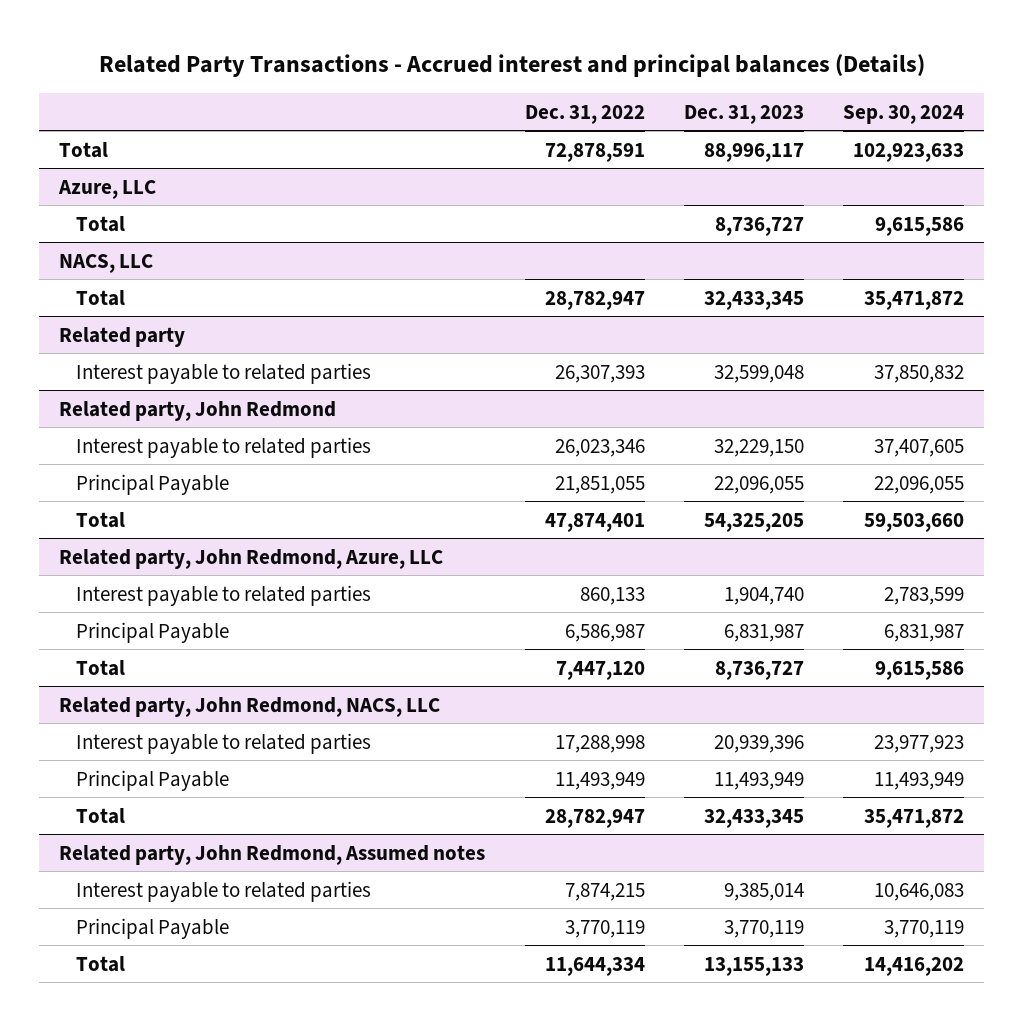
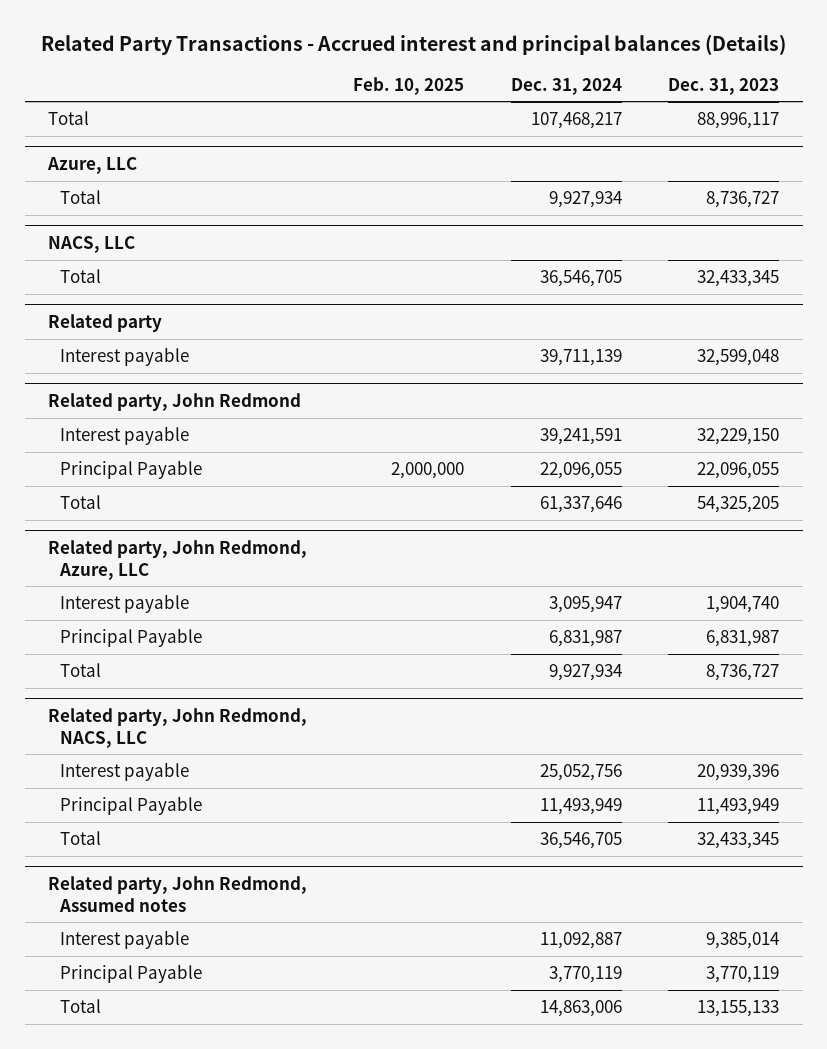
[524,104,645,124] Dec. 31, 2022 -> none
[843,104,965,124] Sep. 30, 2024 -> none
none -> [353,76,465,95] Feb. 10, 2025
none -> [510,77,622,95] Dec. 31, 2024
[75,362,371,384] Interest payable to related parties -> [59,347,189,367] Interest payable
[75,436,371,458] Interest payable to related parties -> [59,426,189,446] Interest payable
[75,584,371,606] Interest payable to related parties -> [59,594,189,614] Interest payable
[75,732,371,754] Interest payable to related parties -> [59,762,189,782] Interest payable
[75,880,371,902] Interest payable to related parties -> [59,930,189,950] Interest payable

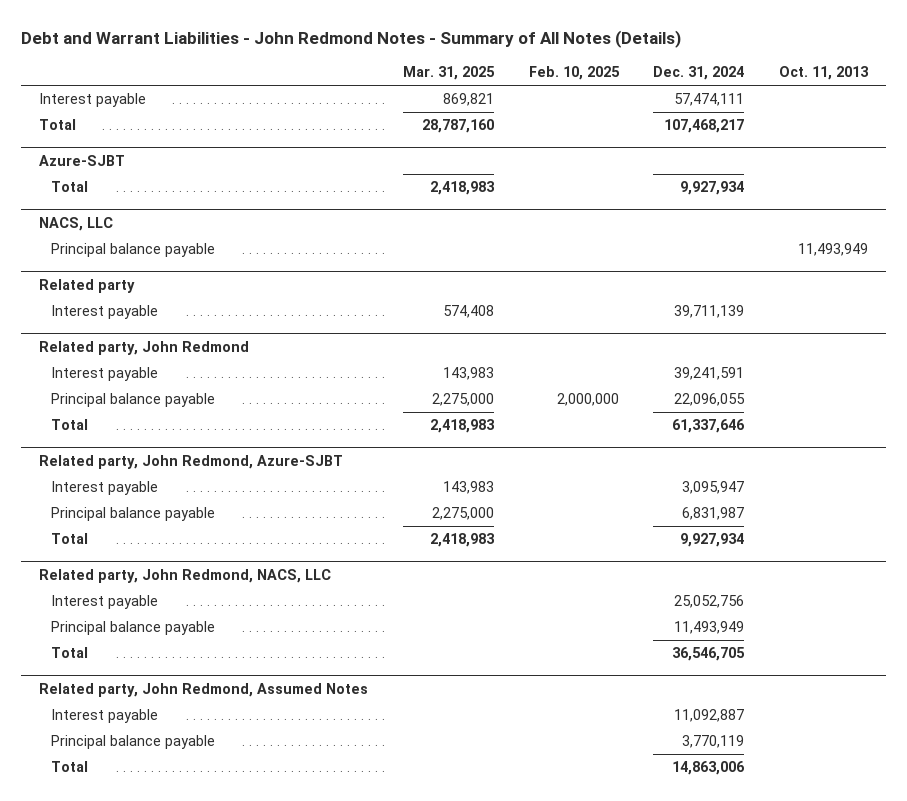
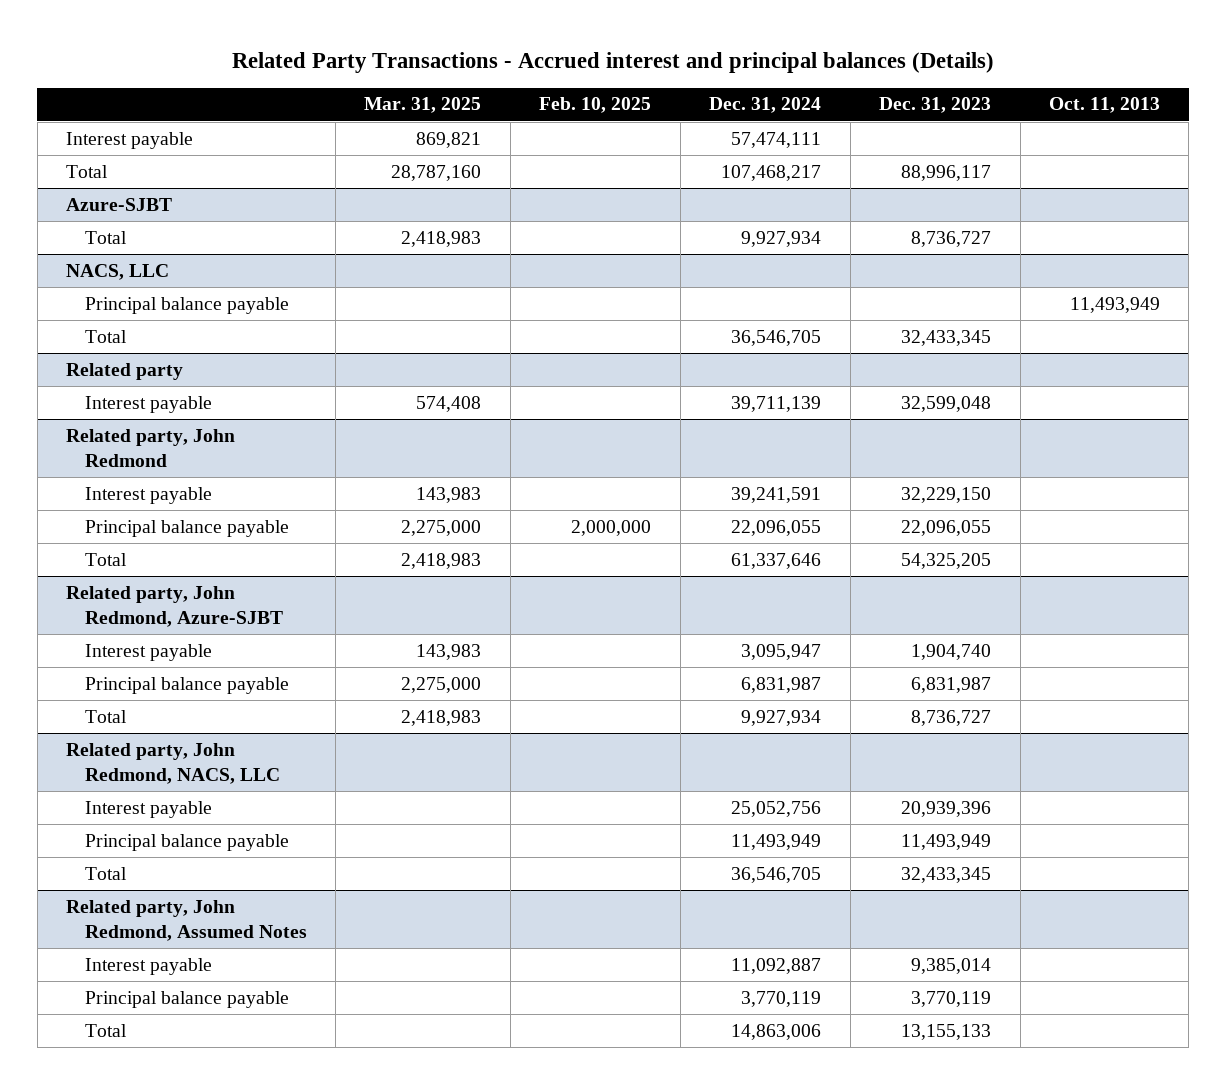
[21,30,682,49] Debt and Warrant Liabilities - John Redmond Notes - Summary of All Notes (Details) -> [232,51,995,73] Related Party Transactions - Accrued interest and principal balances (Details)
none -> [879,97,992,114] Dec. 31, 2023
none -> [84,329,127,343] Total

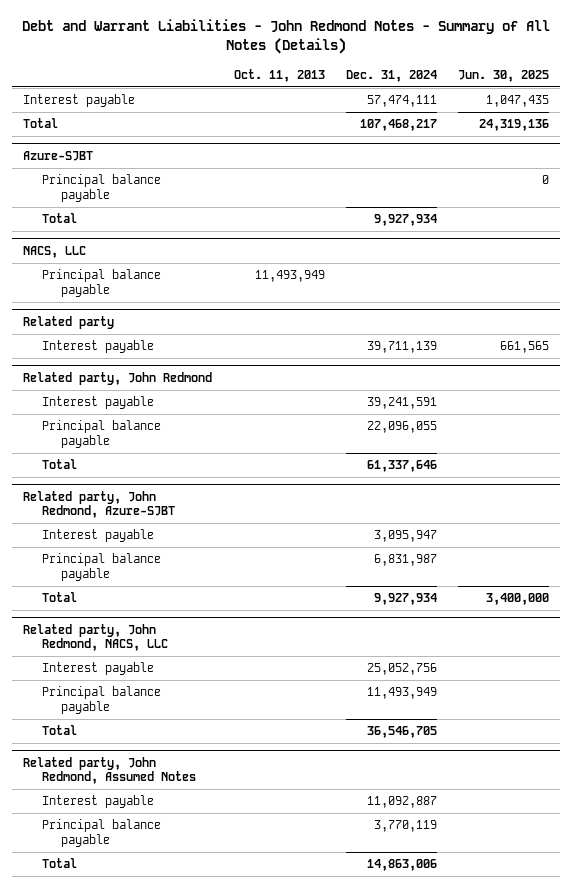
[232,51,995,73] Related Party Transactions - Accrued interest and principal balances (Details) -> [22,19,551,55] Debt and Warrant Liabilities - John Redmond Notes - Summary of All Notes (Details)
[364,97,482,114] Mar. 31, 2025 -> none
[539,97,652,114] Feb. 10, 2025 -> none
[879,97,992,114] Dec. 31, 2023 -> none
none -> [458,69,550,82] Jun. 30, 2025
none -> [41,174,161,203] Principal balance payable
[84,329,127,343] Total -> none

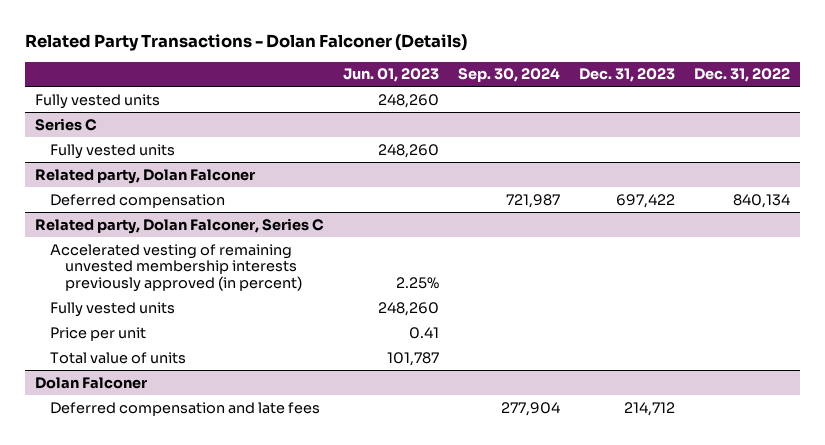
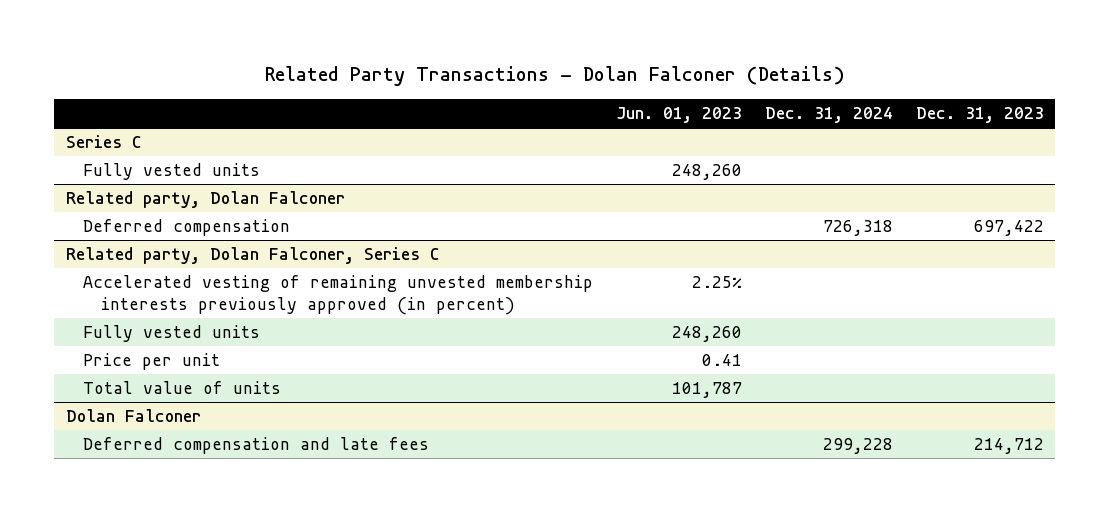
[457,68,560,83] Sep. 30, 2024 -> none
[694,68,791,83] Dec. 31, 2022 -> none
none -> [764,107,893,124] Dec. 31, 2024
[34,93,160,109] Fully vested units -> none

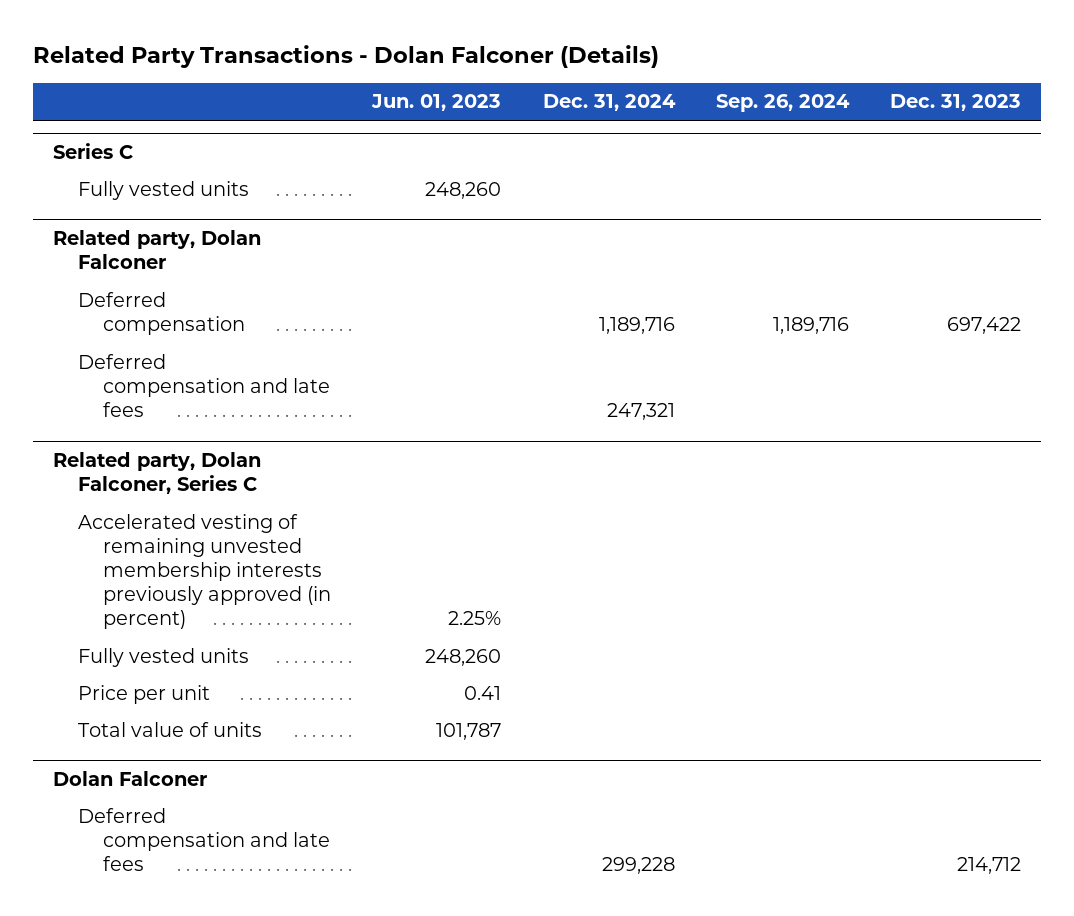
none -> [715,94,850,113] Sep. 26, 2024
[822,220,893,237] 726,318 -> [598,316,675,334] 1,189,716
none -> [78,353,331,417] Deferred compensation and late fees

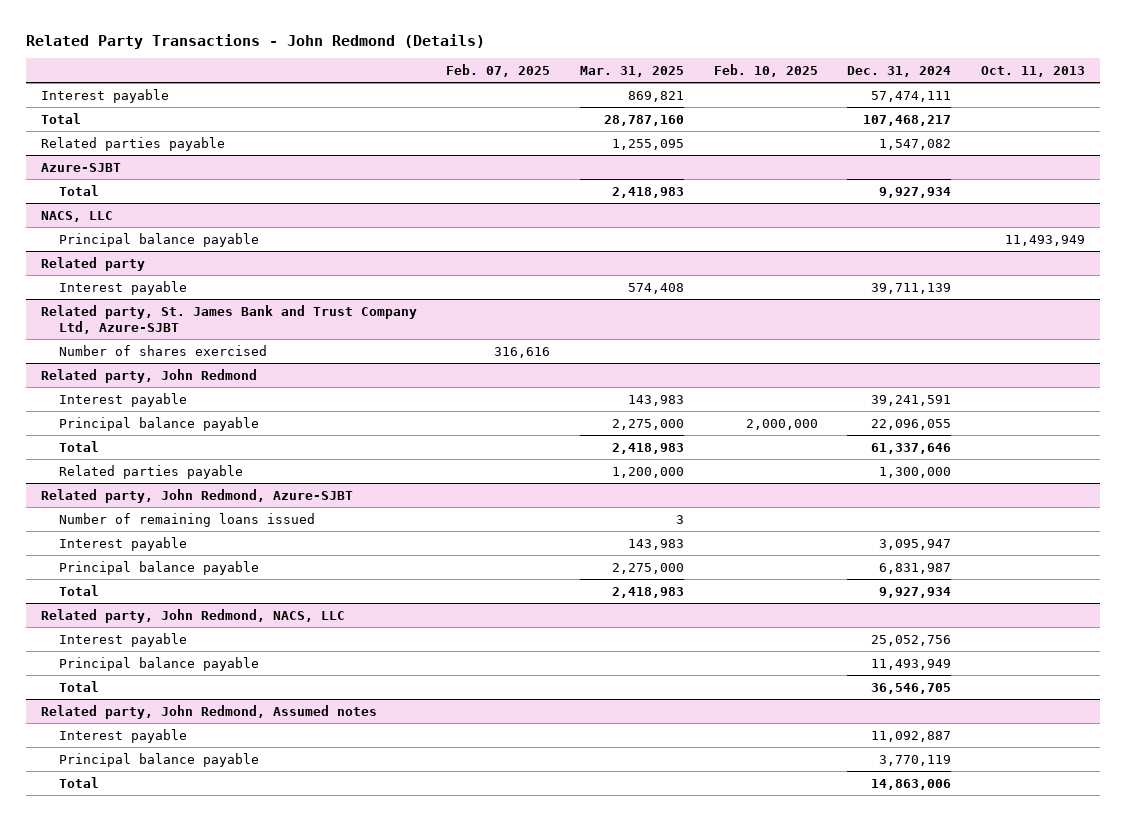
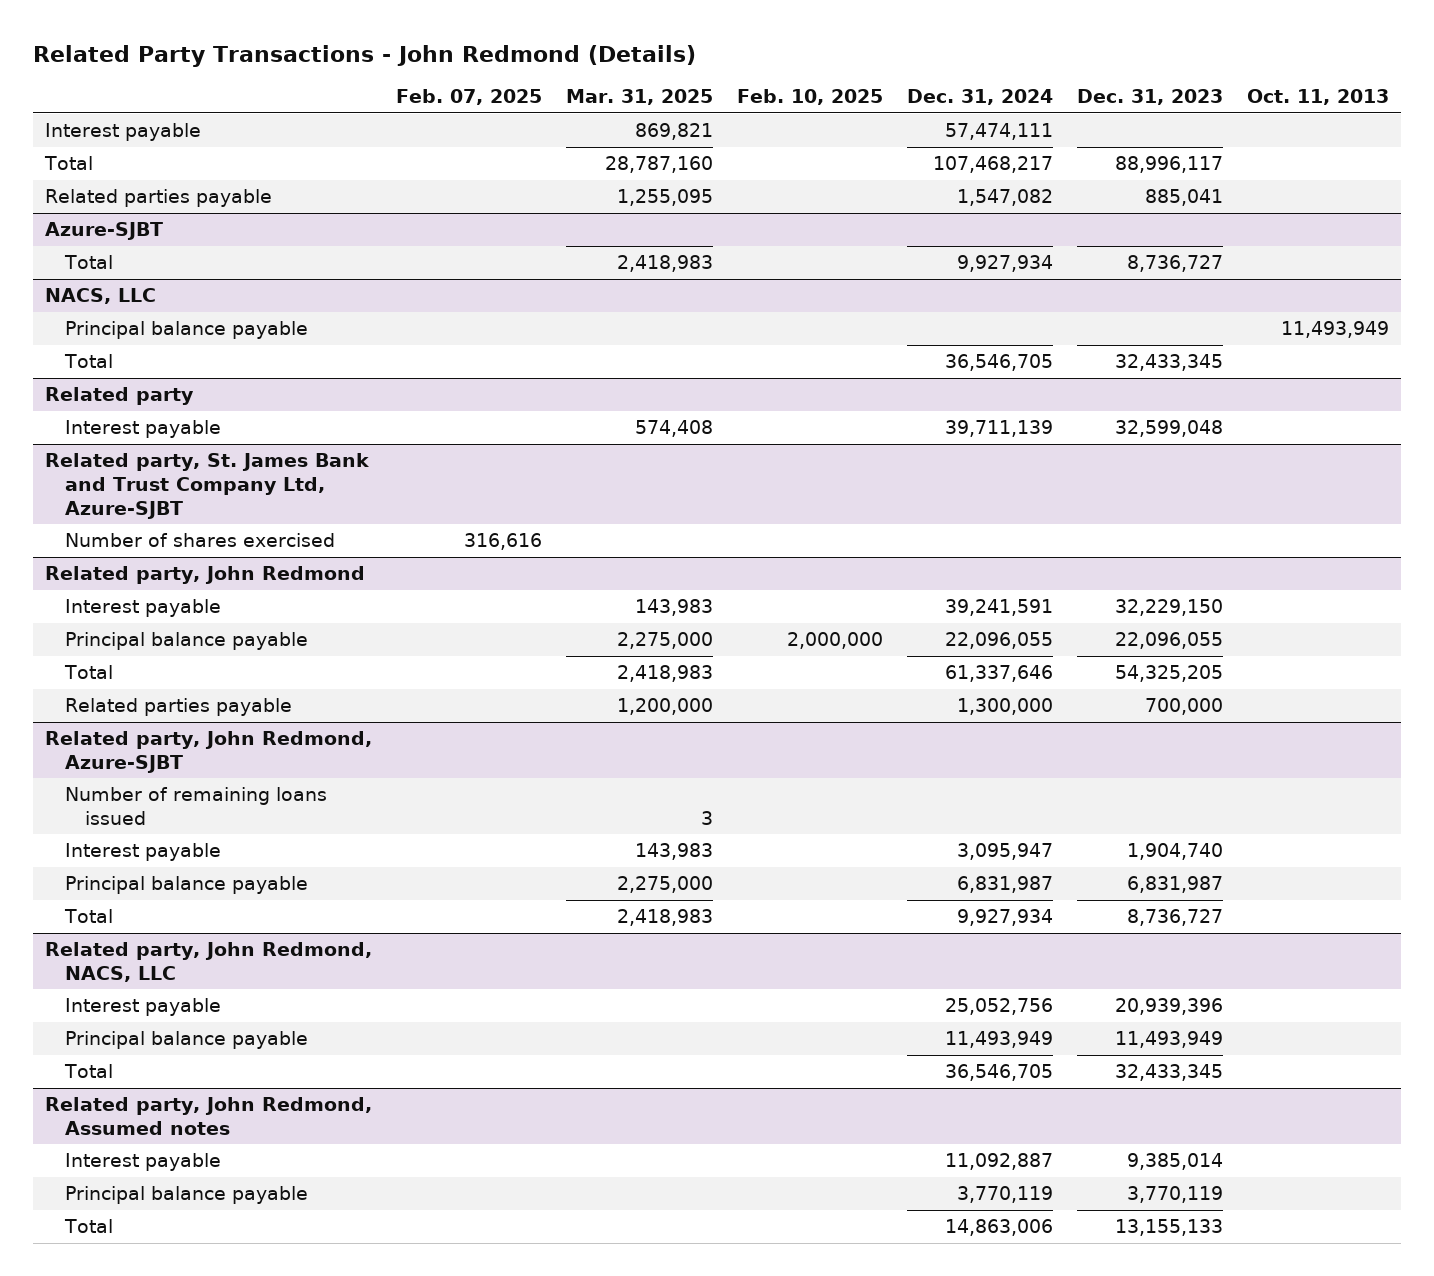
none -> [1077,89,1224,106] Dec. 31, 2023
none -> [63,354,113,369] Total

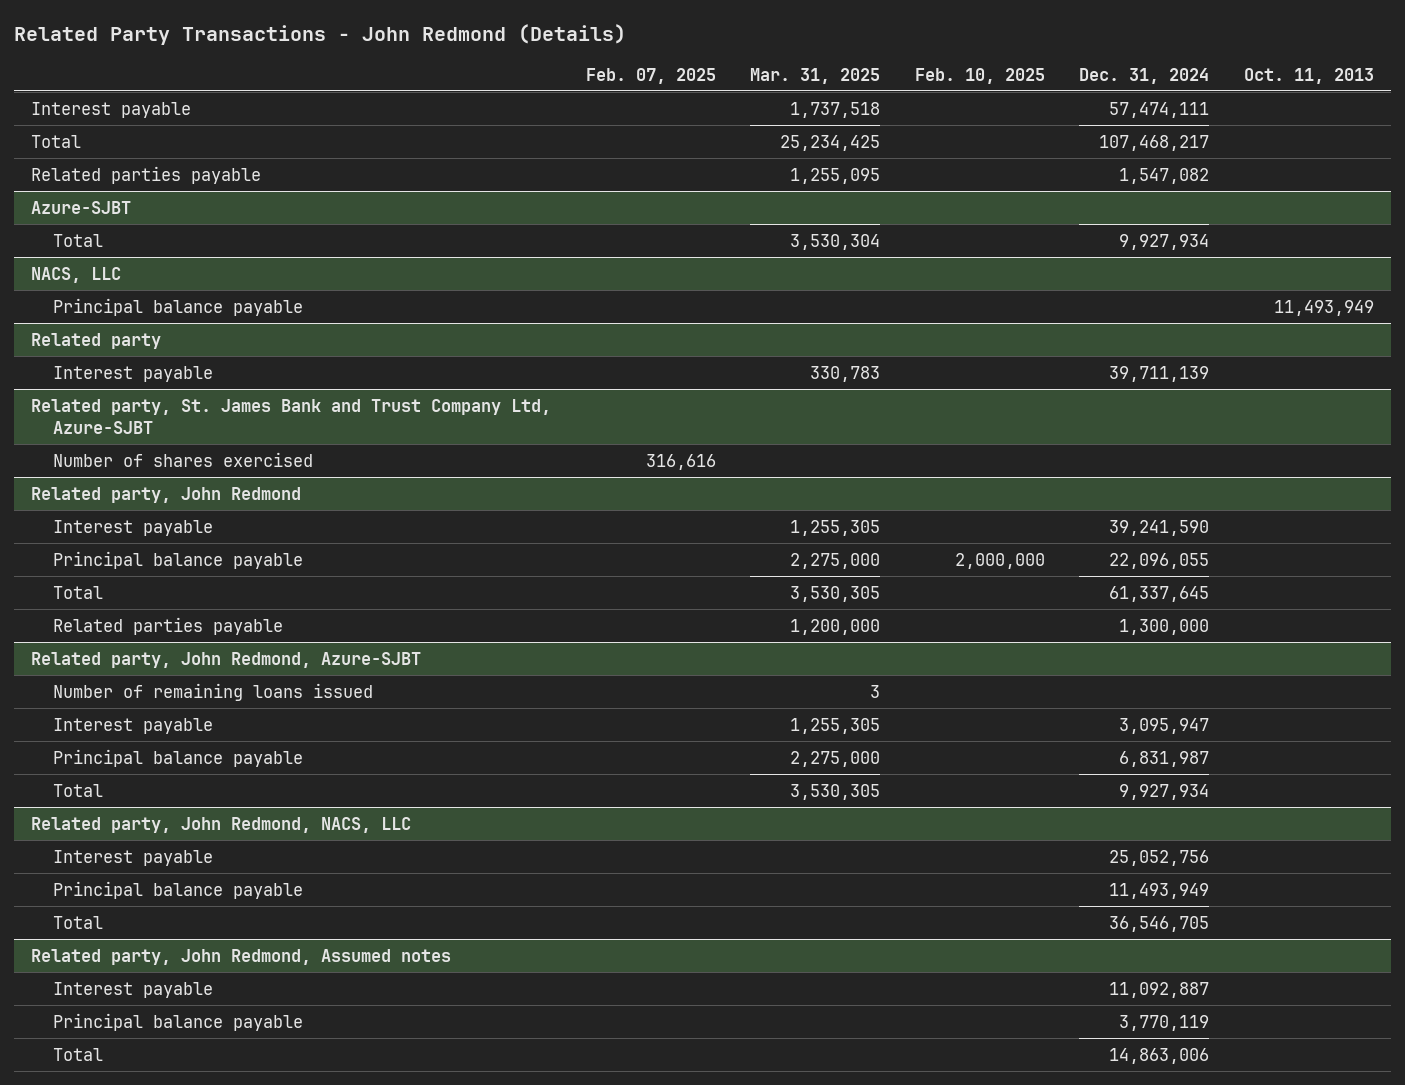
[1077,89,1224,106] Dec. 31, 2023 -> none
[634,123,713,141] 869,821 -> [790,101,881,118] 1,737,518
[604,156,713,174] 28,787,160 -> [780,134,881,151] 25,234,425
[616,255,713,273] 2,418,983 -> [790,233,881,250] 3,530,304
[63,354,113,369] Total -> none
[634,420,713,438] 574,408 -> [810,365,881,382] 330,783
[634,599,713,617] 143,983 -> [790,519,881,536] 1,255,305
[945,599,1054,617] 39,241,591 -> [1109,519,1210,536] 39,241,590
[616,665,713,683] 2,418,983 -> [790,585,881,602] 3,530,305
[945,665,1054,683] 61,337,646 -> [1109,585,1210,602] 61,337,645
[634,843,713,861] 143,983 -> [790,717,881,734] 1,255,305
[616,909,713,927] 2,418,983 -> [790,783,881,800] 3,530,305

